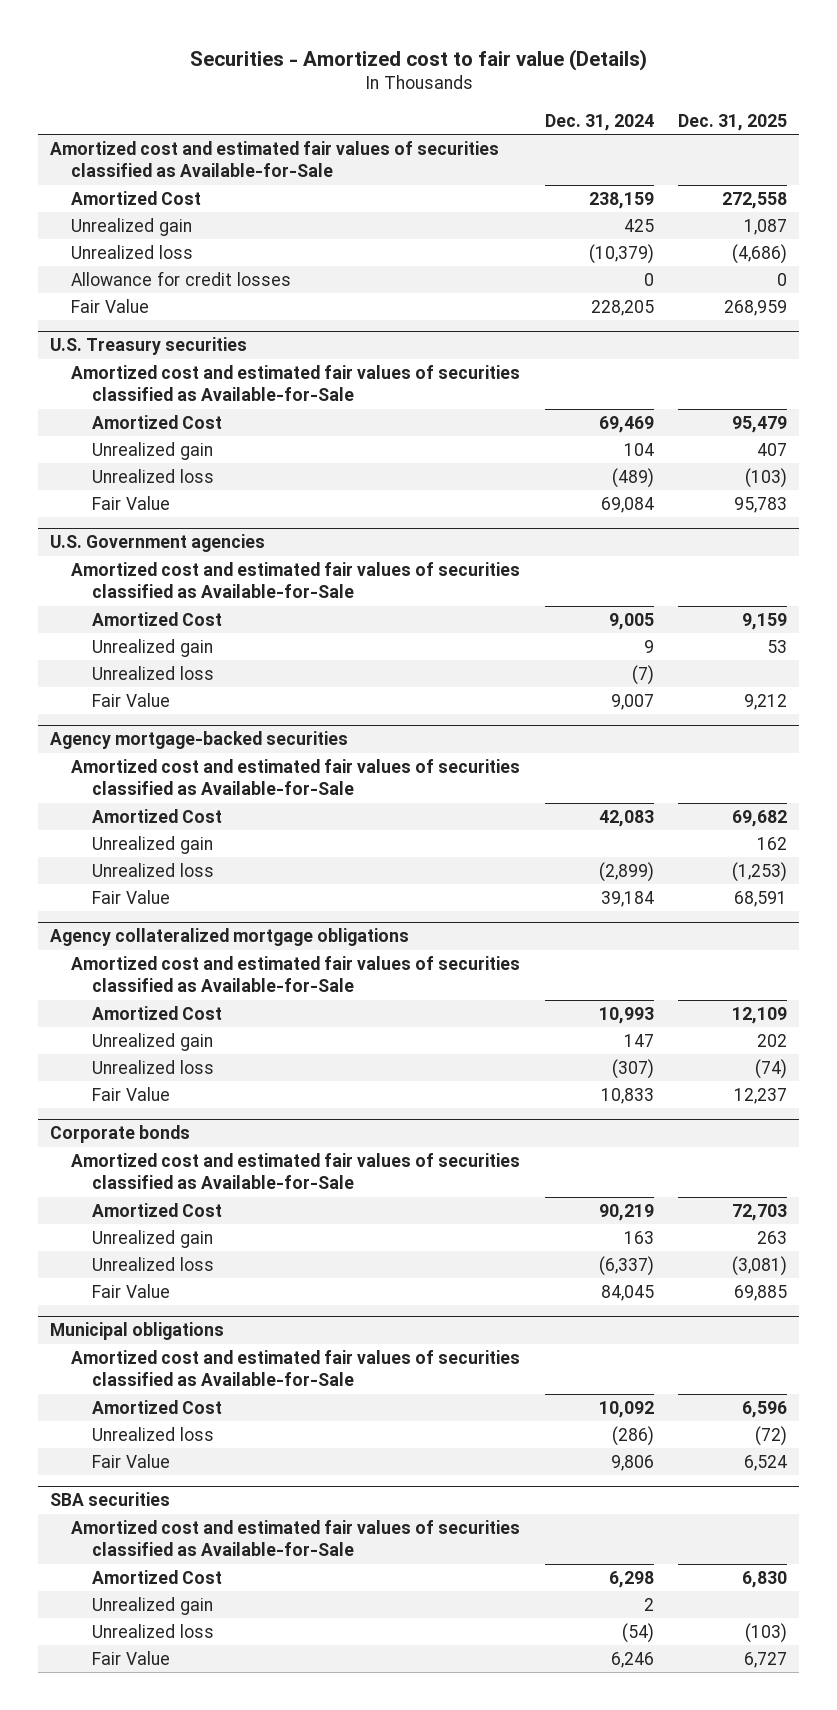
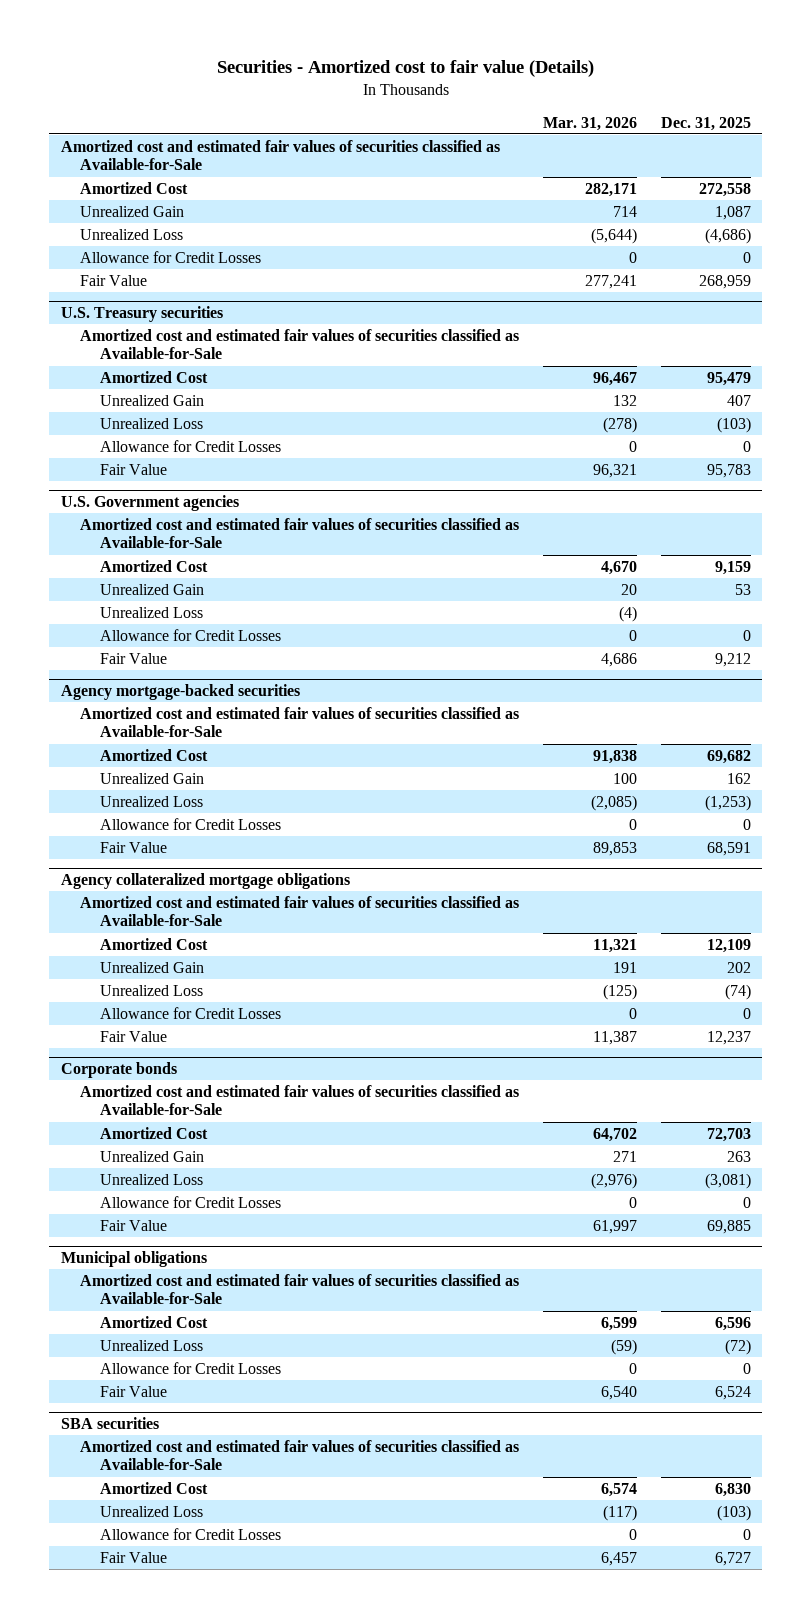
[544,114,654,132] Dec. 31, 2024 -> none
none -> [542,116,637,131] Mar. 31, 2026
[71,217,193,236] Unrealized gain -> [80,205,185,217] Unrealized Gain
[71,244,194,259] Unrealized loss -> [80,228,184,240] Unrealized Loss
[71,270,292,286] Allowance for credit losses -> [80,250,262,263] Allowance for Credit Losses
[91,441,213,460] Unrealized gain -> [99,394,204,406] Unrealized Gain
[91,468,214,483] Unrealized loss -> [99,417,203,429] Unrealized Loss
none -> [99,439,281,452] Allowance for Credit Losses
[91,638,213,657] Unrealized gain -> [99,583,204,595] Unrealized Gain
[91,665,214,680] Unrealized loss -> [99,606,203,618] Unrealized Loss
none -> [99,628,281,641] Allowance for Credit Losses
[91,835,213,854] Unrealized gain -> [99,772,204,784] Unrealized Gain
[91,862,214,877] Unrealized loss -> [99,795,203,807] Unrealized Loss
none -> [99,817,281,830] Allowance for Credit Losses
[91,1032,213,1051] Unrealized gain -> [99,961,204,973] Unrealized Gain
[91,1059,214,1074] Unrealized loss -> [99,984,203,996] Unrealized Loss
none -> [99,1006,281,1019] Allowance for Credit Losses
[91,1229,213,1248] Unrealized gain -> [99,1150,204,1162] Unrealized Gain
[91,1256,214,1271] Unrealized loss -> [99,1173,203,1185] Unrealized Loss
none -> [99,1195,281,1208] Allowance for Credit Losses
[91,1426,214,1441] Unrealized loss -> [99,1339,203,1351] Unrealized Loss
none -> [99,1361,281,1374] Allowance for Credit Losses
[91,1596,213,1615] Unrealized gain -> none
[91,1623,214,1638] Unrealized loss -> [99,1505,203,1517] Unrealized Loss
none -> [99,1527,281,1540] Allowance for Credit Losses

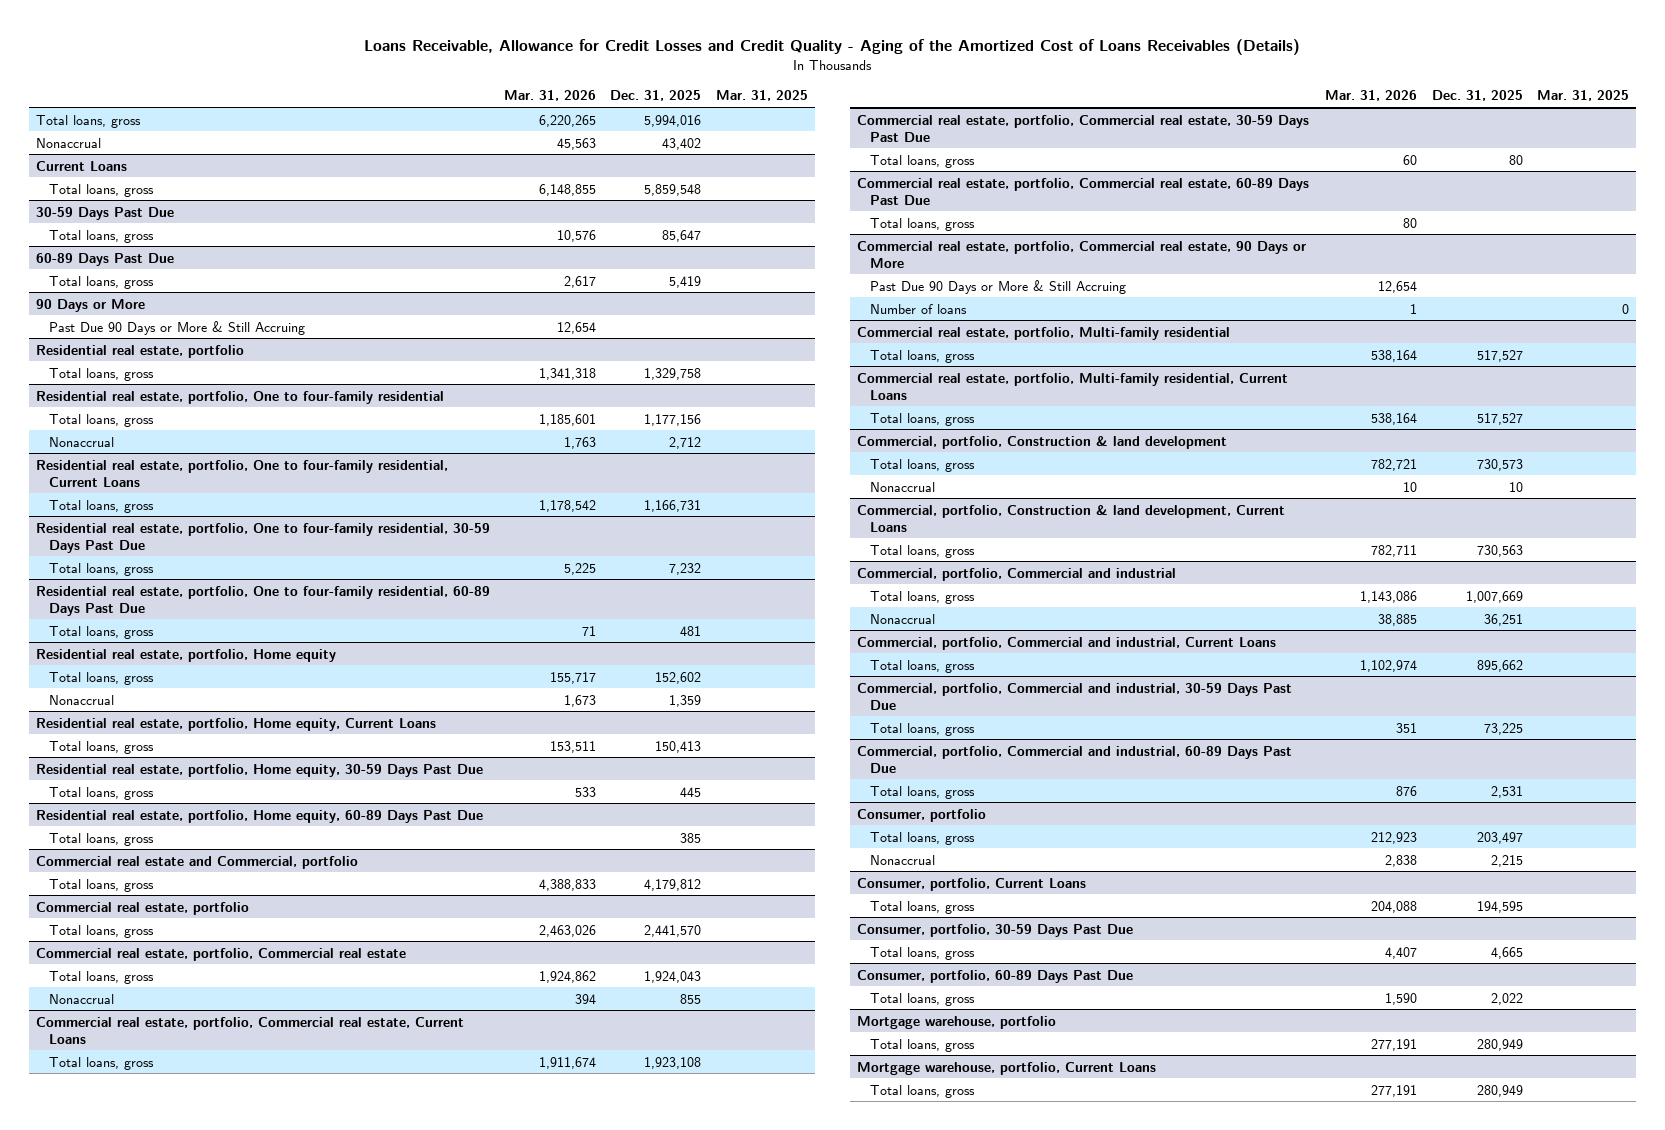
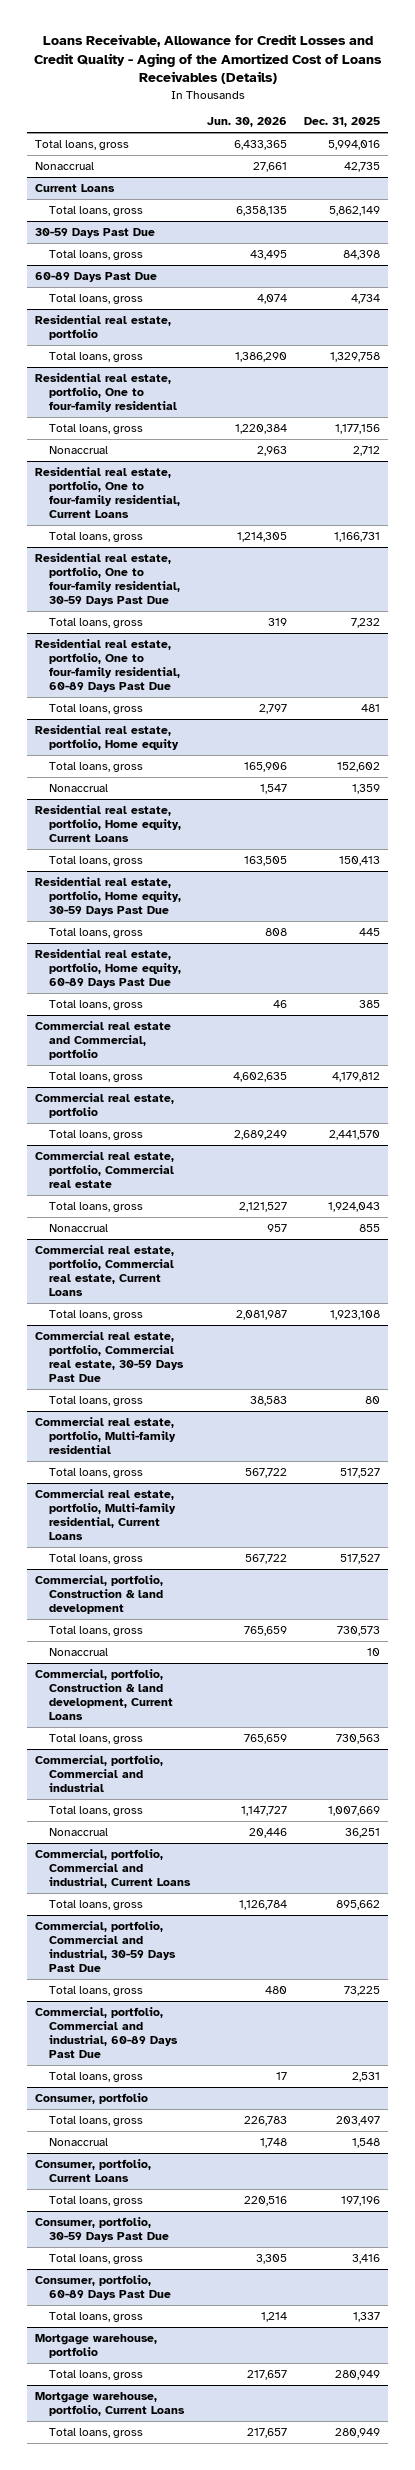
[504,90,597,102] Mar. 31, 2026 -> none
[715,90,808,102] Mar. 31, 2025 -> none
none -> [206,117,287,128] Jun. 30, 2026
[662,137,702,150] 43,402 -> [343,161,380,172] 42,735
[644,183,702,196] 5,859,548 -> [328,205,380,216] 5,862,149
[662,229,702,242] 85,647 -> [342,249,380,260] 84,398
[35,298,145,312] 90 Days or More -> none
[49,320,306,335] Past Due 90 Days or More & Still Accruing -> none
[669,275,702,288] 5,419 -> [350,293,380,304] 4,734
[857,177,1310,205] Commercial real estate, portfolio, Commercial real estate, 60-89 Days Past Due -> none
[870,217,976,231] Total loans, gross -> none
[857,240,1307,268] Commercial real estate, portfolio, Commercial real estate, 90 Days or More -> none
[870,279,1127,294] Past Due 90 Days or More & Still Accruing -> none
[870,303,968,314] Number of loans -> none
[1490,854,1523,867] 2,215 -> [351,2137,380,2148] 1,548
[1476,900,1523,913] 194,595 -> [340,2195,380,2206] 197,196
[1490,946,1523,959] 4,665 -> [351,2253,380,2264] 3,416
[1490,992,1523,1005] 2,022 -> [352,2311,380,2322] 1,337

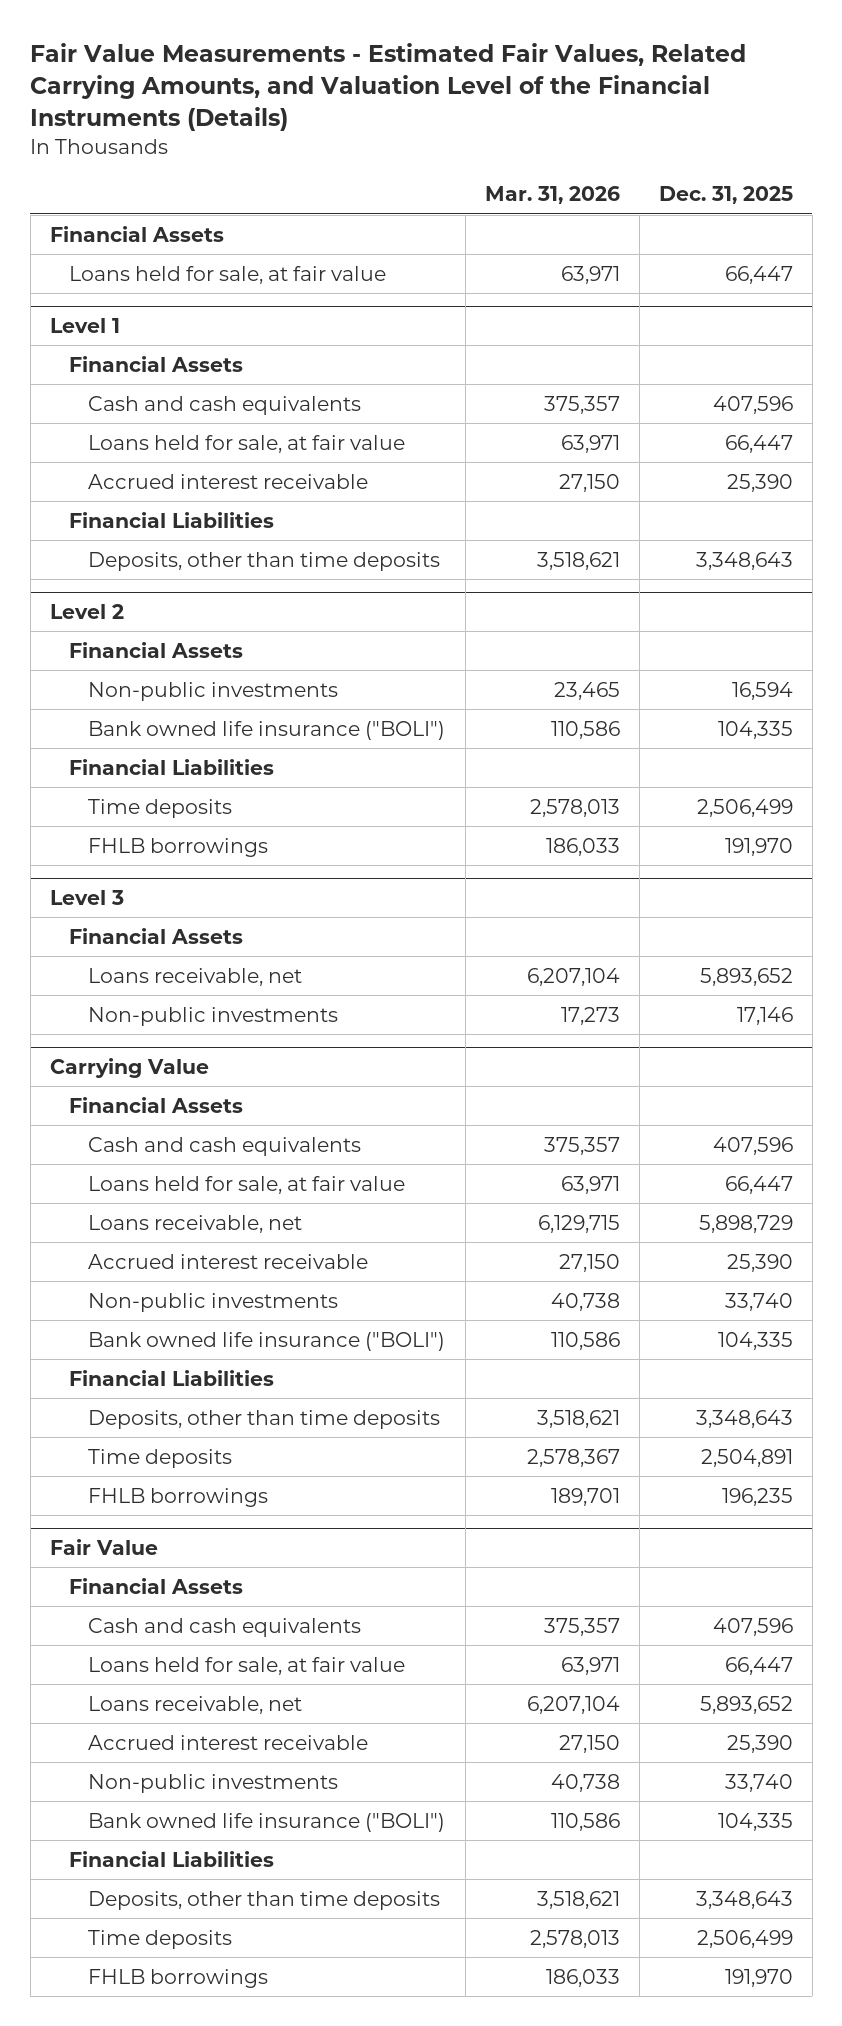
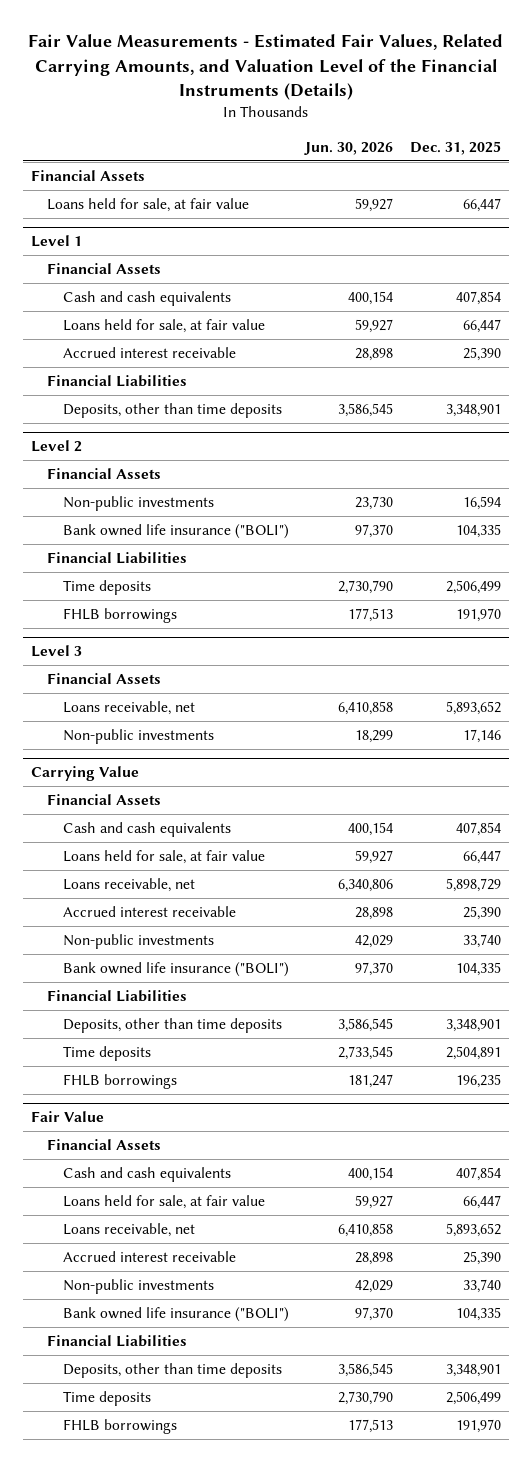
[484,186,620,205] Mar. 31, 2026 -> none
none -> [304,141,394,155] Jun. 30, 2026
[712,395,793,414] 407,596 -> [455,291,501,306] 407,854
[695,551,793,570] 3,348,643 -> [445,404,501,418] 3,348,901
[712,1136,793,1155] 407,596 -> [455,822,501,837] 407,854
[695,1409,793,1428] 3,348,643 -> [445,1019,501,1033] 3,348,901
[712,1617,793,1636] 407,596 -> [455,1167,501,1182] 407,854
[695,1890,793,1909] 3,348,643 -> [445,1364,501,1378] 3,348,901

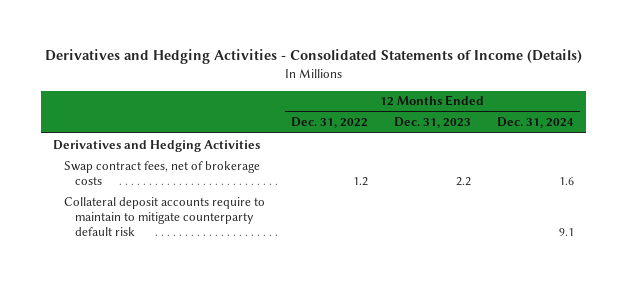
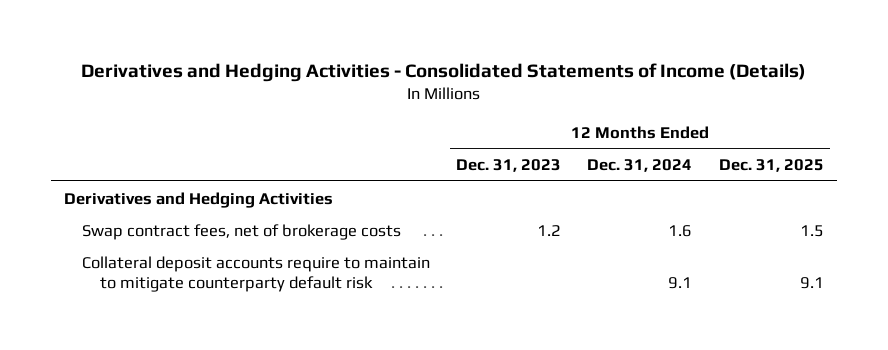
[291,117,369,129] Dec. 31, 2022 -> none
none -> [718,159,824,173] Dec. 31, 2025
[455,176,471,186] 2.2 -> [537,224,562,236] 1.2

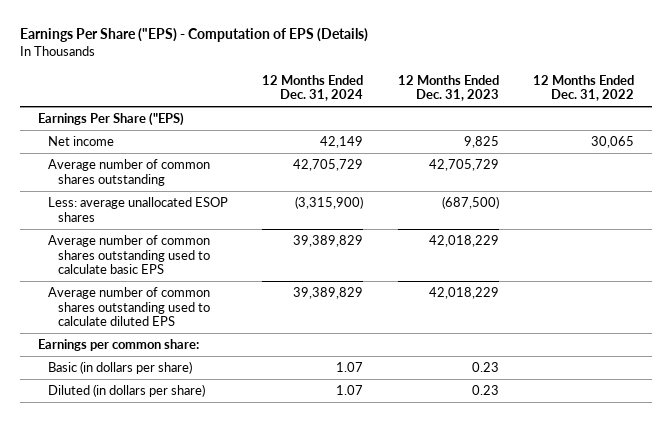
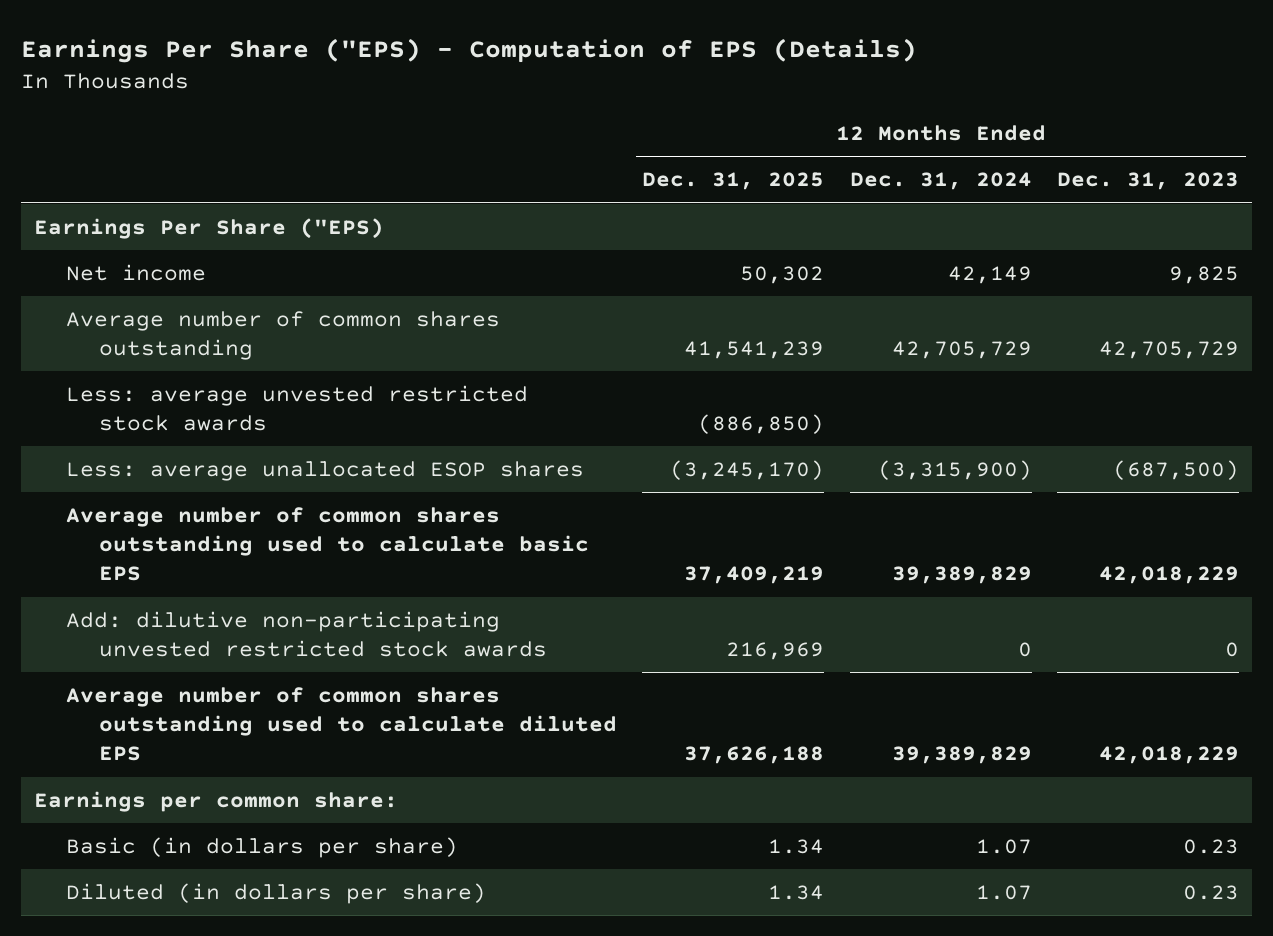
[533,74,635,101] 12 Months Ended Dec. 31, 2022 -> none
none -> [642,172,825,191] Dec. 31, 2025
none -> [66,384,529,432] Less: average unvested restricted stock awards
none -> [66,610,547,658] Add: dilutive non-participating unvested restricted stock awards

